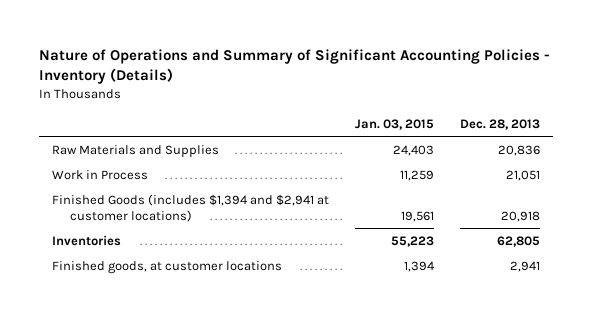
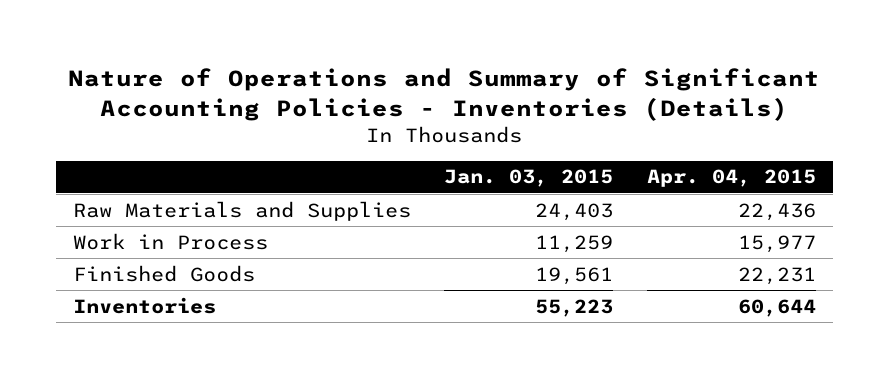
[39,48,551,85] Nature of Operations and Summary of Significant Accounting Policies - Inventory (Details) -> [68,68,821,121] Nature of Operations and Summary of Significant Accounting Policies - Inventories (Details)
[460,118,541,130] Dec. 28, 2013 -> none
none -> [646,169,816,188] Apr. 04, 2015
[52,193,330,222] Finished Goods (includes $1,394 and $2,941 at customer locations) -> [73,264,256,282] Finished Goods
[52,260,283,274] Finished goods, at customer locations -> none

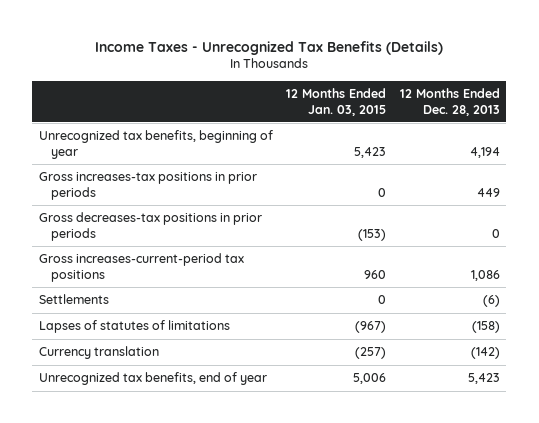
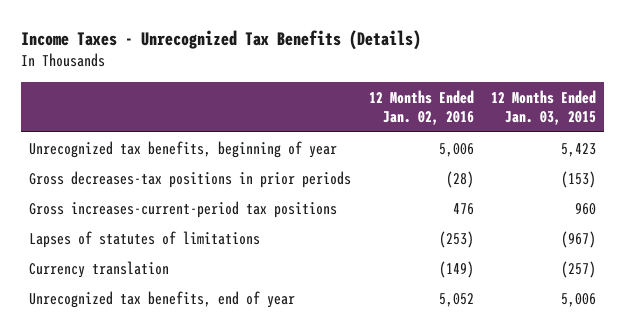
[399,87,500,116] 12 Months Ended Dec. 28, 2013 -> none
none -> [368,89,474,125] 12 Months Ended Jan. 02, 2016
[38,172,257,200] Gross increases-tax positions in prior periods -> none
[38,294,109,305] Settlements -> none

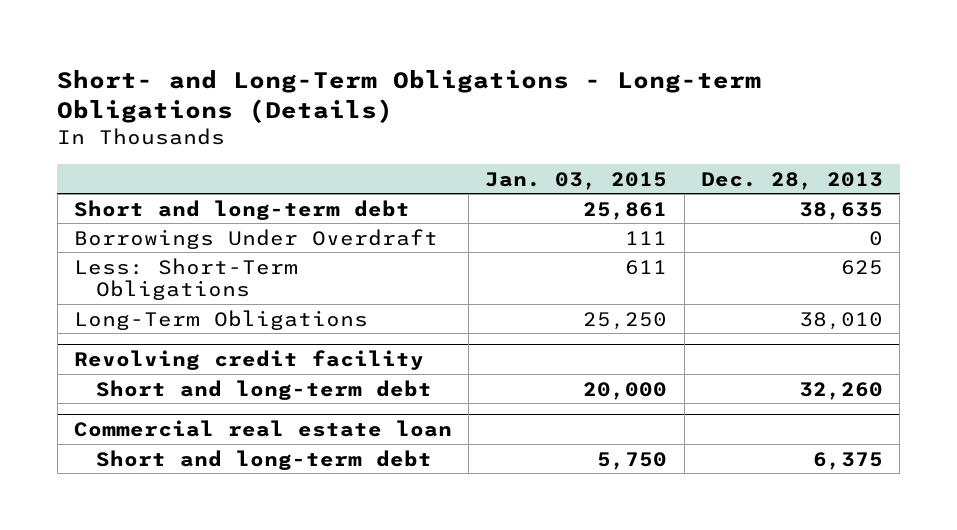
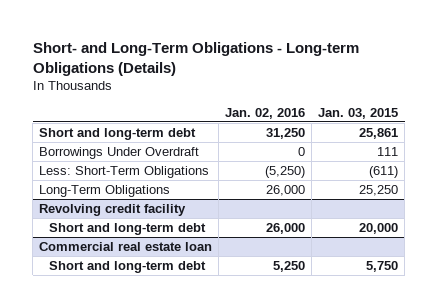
[700,171,883,190] Dec. 28, 2013 -> none
none -> [225,107,306,119] Jan. 02, 2016
[625,259,668,275] 611 -> [369,165,399,178] (611)

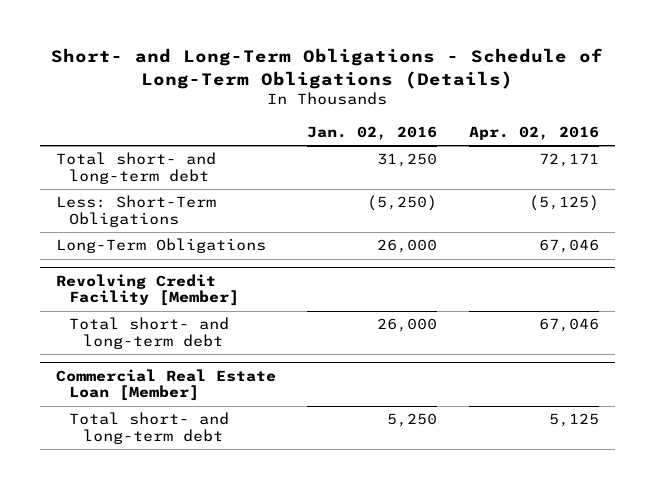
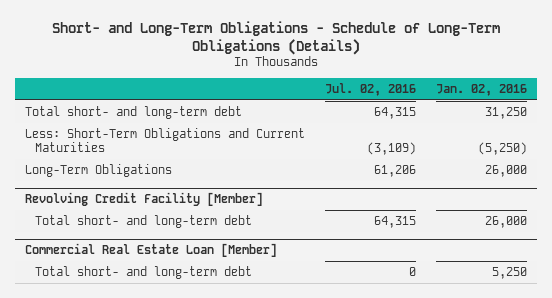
[469,125,600,140] Apr. 02, 2016 -> none
none -> [324,82,416,96] Jul. 02, 2016
[55,195,216,228] Less: Short-Term Obligations -> [24,127,305,152] Less: Short-Term Obligations and Current Maturities

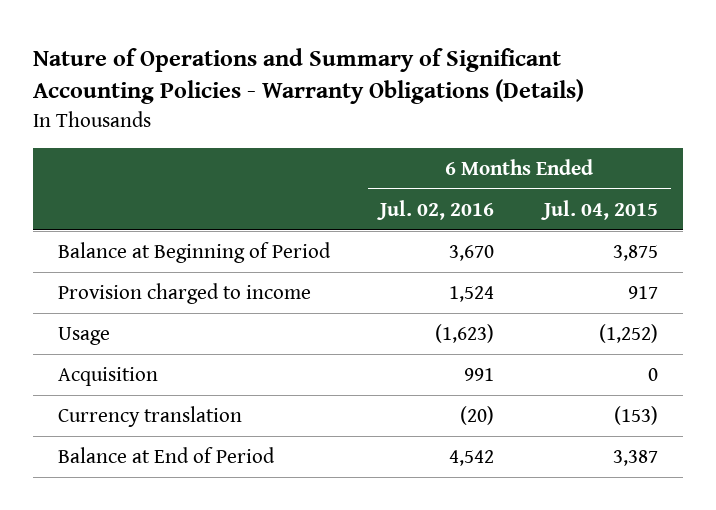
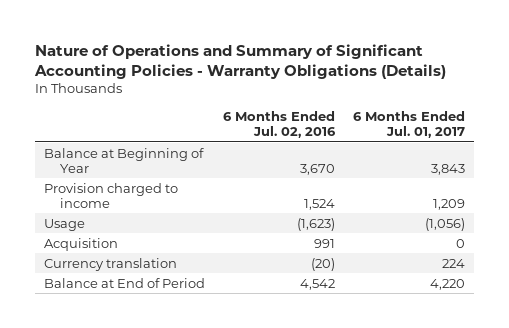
[541,199,659,220] Jul. 04, 2015 -> none
none -> [352,110,465,139] 6 Months Ended Jul. 01, 2017
[58,242,332,264] Balance at Beginning of Period -> [44,147,205,173] Balance at Beginning of Year

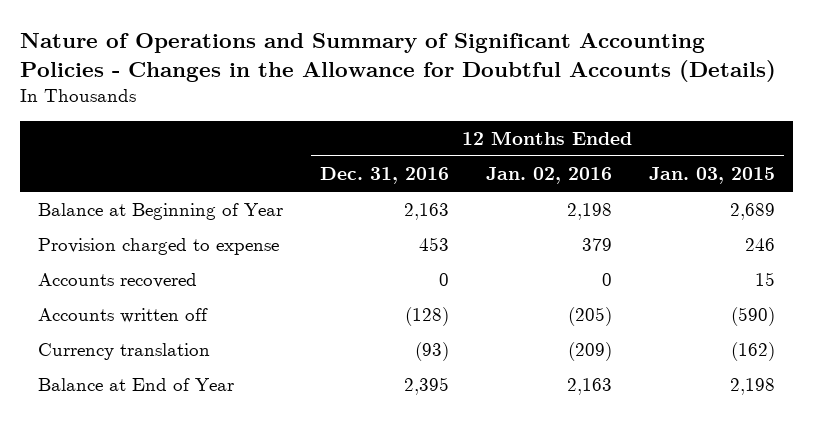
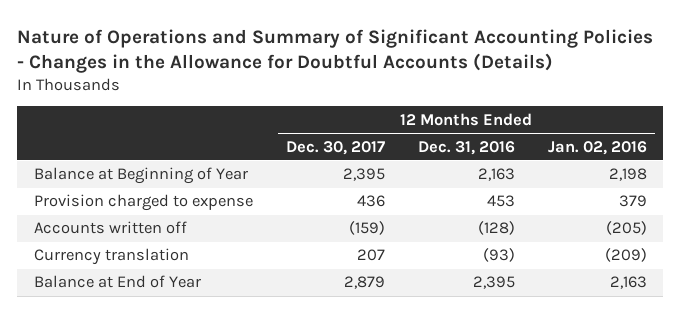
[648,166,775,184] Jan. 03, 2015 -> none
none -> [285,140,385,155] Dec. 30, 2017
[38,273,198,289] Accounts recovered -> none

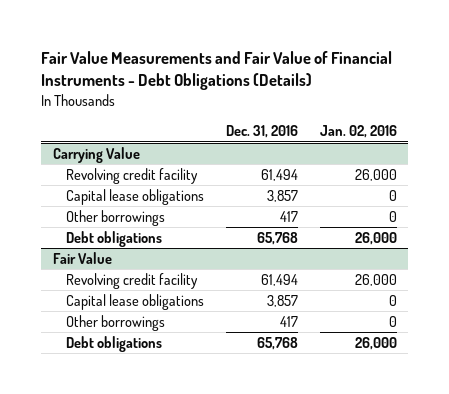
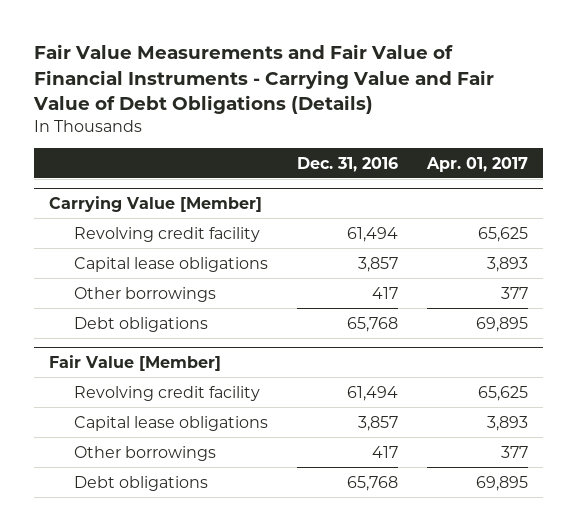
[41,50,393,91] Fair Value Measurements and Fair Value of Financial Instruments - Debt Obligations (Details) -> [33,44,495,114] Fair Value Measurements and Fair Value of Financial Instruments - Carrying Value and Fair Value of Debt Obligations (Details)
[319,125,397,139] Jan. 02, 2016 -> none
none -> [425,156,528,172] Apr. 01, 2017
[52,146,140,163] Carrying Value -> [48,196,262,213] Carrying Value [Member]
[52,251,112,264] Fair Value -> [48,355,221,372] Fair Value [Member]

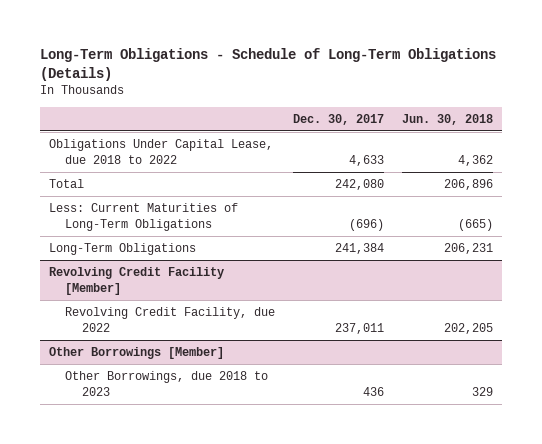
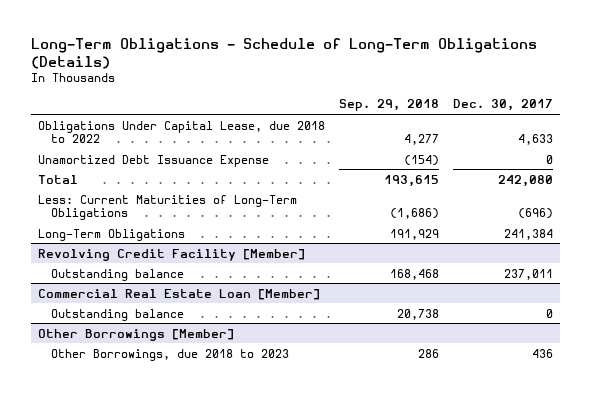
[402,113,494,125] Jun. 30, 2018 -> none
none -> [339,99,440,112] Sep. 29, 2018
none -> [37,154,269,167] Unamortized Debt Issuance Expense
[65,307,276,332] Revolving Credit Facility, due 2022 -> [50,268,184,281] Outstanding balance
none -> [37,288,320,300] Commercial Real Estate Loan [Member]
none -> [50,308,184,321] Outstanding balance

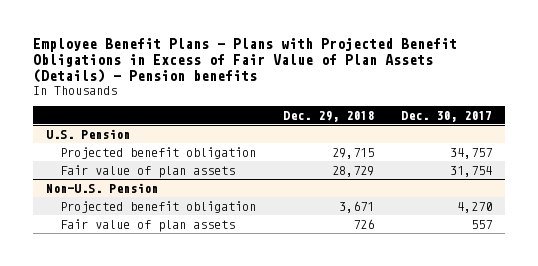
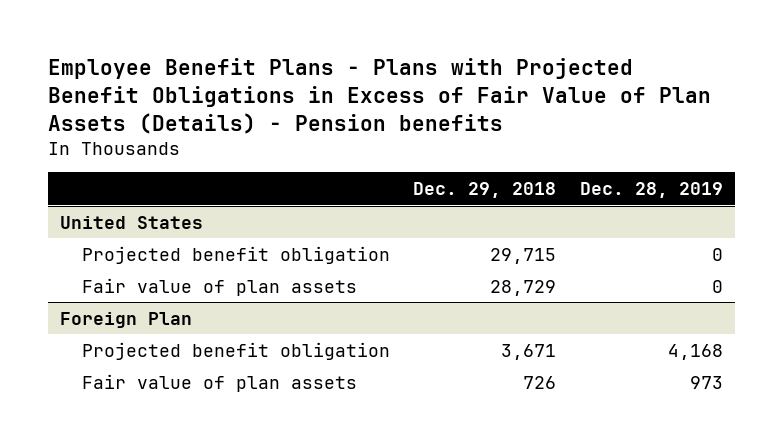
[400,110,492,122] Dec. 30, 2017 -> none
none -> [580,182,724,199] Dec. 28, 2019
[46,128,131,139] U.S. Pension -> none
none -> [59,215,203,229] United States
[46,182,159,193] Non-U.S. Pension -> [59,311,192,328] Foreign Plan

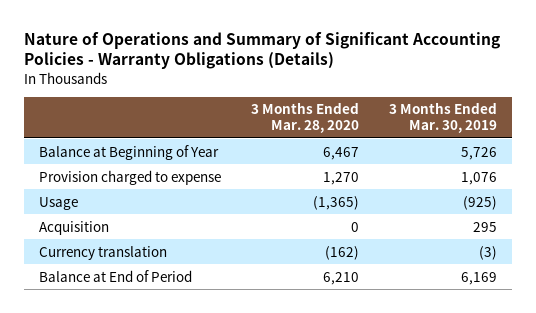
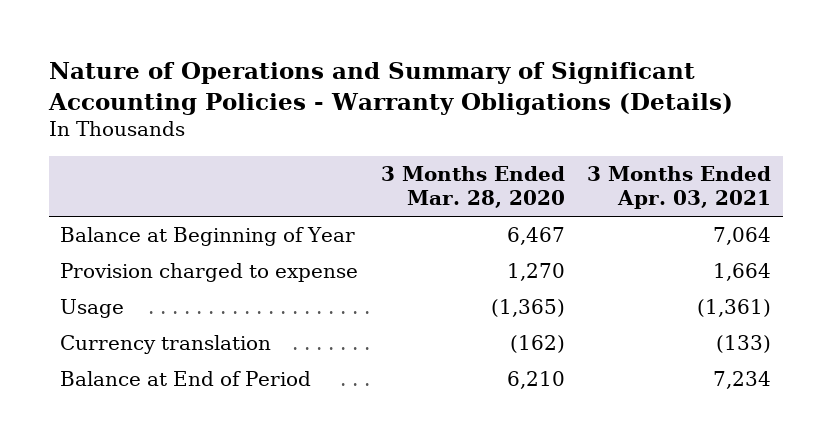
[389,102,498,133] 3 Months Ended Mar. 30, 2019 -> none
none -> [587,166,772,210] 3 Months Ended Apr. 03, 2021
[39,220,110,235] Acquisition -> none

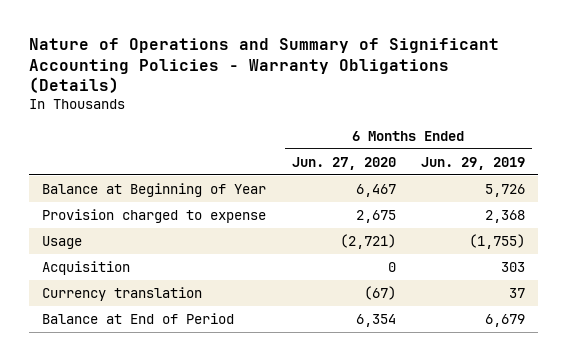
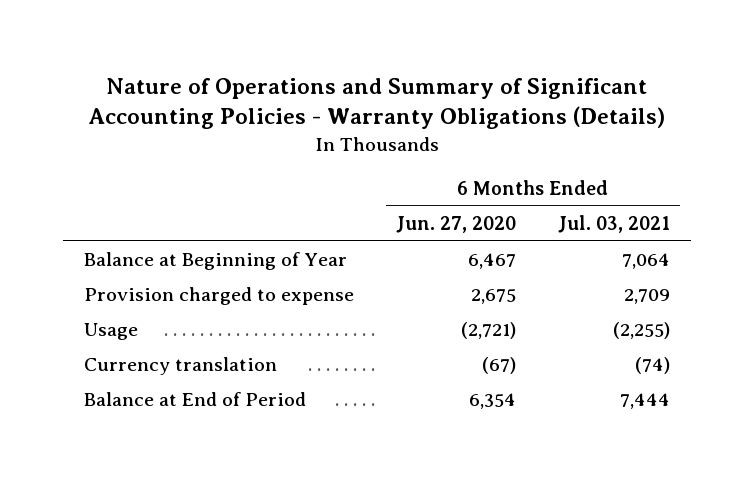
[421,156,526,170] Jun. 29, 2019 -> none
none -> [557,214,670,233] Jul. 03, 2021
[41,260,130,275] Acquisition -> none

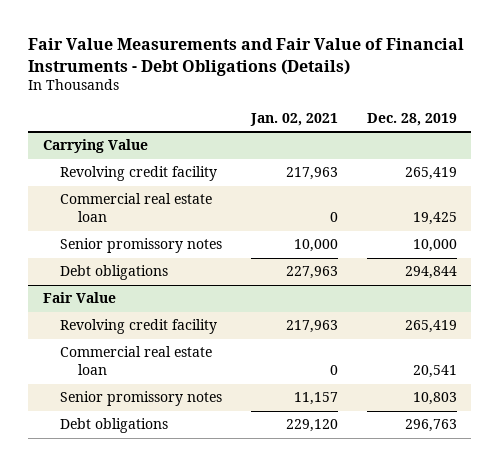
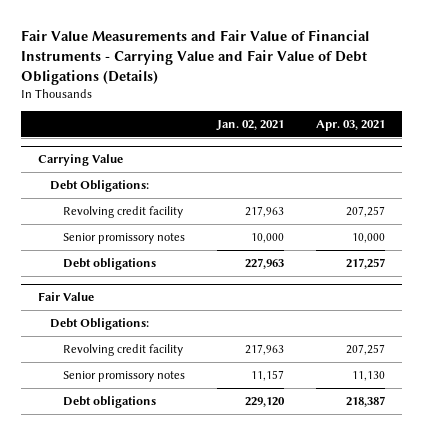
[28,37,465,76] Fair Value Measurements and Fair Value of Financial Instruments - Debt Obligations (Details) -> [21,30,370,85] Fair Value Measurements and Fair Value of Financial Instruments - Carrying Value and Fair Value of Debt Obligations (Details)
[366,112,457,126] Dec. 28, 2019 -> none
none -> [316,119,386,131] Apr. 03, 2021
none -> [50,180,150,193] Debt Obligations:
[60,193,213,223] Commercial real estate loan -> none
none -> [50,318,150,331] Debt Obligations:
[60,346,213,376] Commercial real estate loan -> none

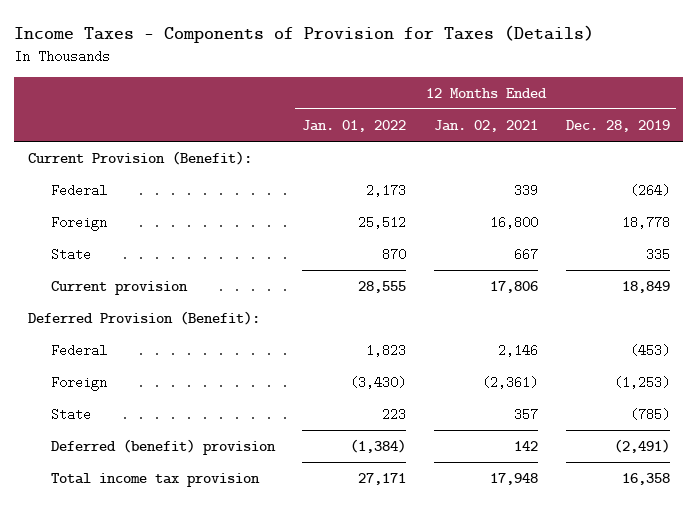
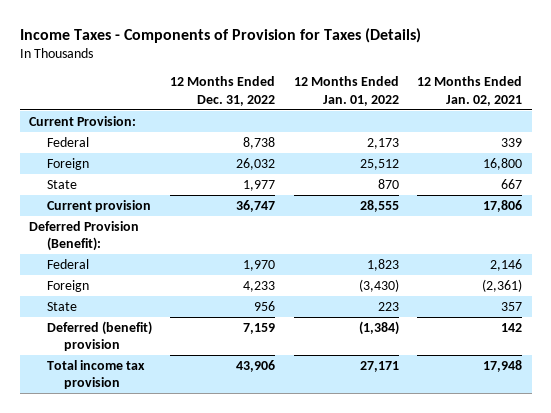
[565,119,670,132] Dec. 28, 2019 -> none
none -> [170,76,276,106] 12 Months Ended Dec. 31, 2022
[28,150,253,165] Current Provision (Benefit): -> [28,115,136,126] Current Provision:

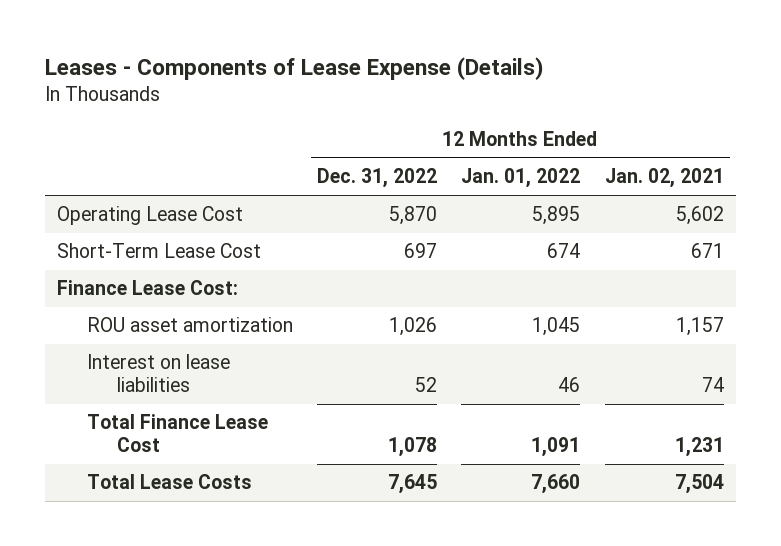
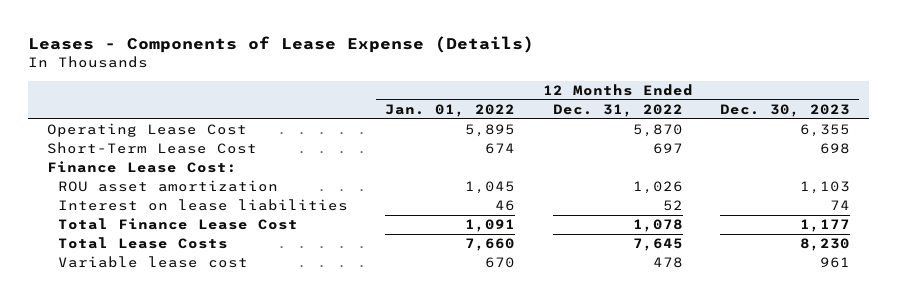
[604,168,724,189] Jan. 02, 2021 -> none
none -> [719,103,850,117] Dec. 30, 2023
none -> [57,256,248,269] Variable lease cost

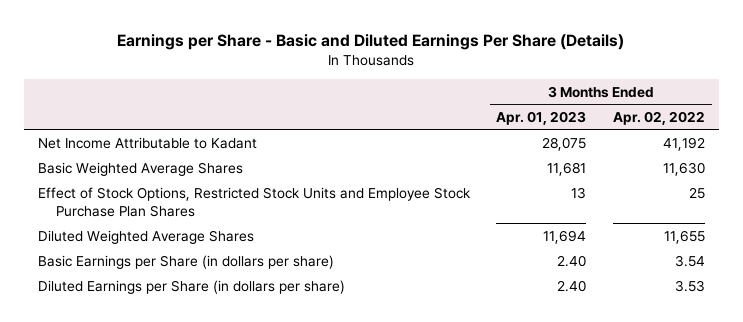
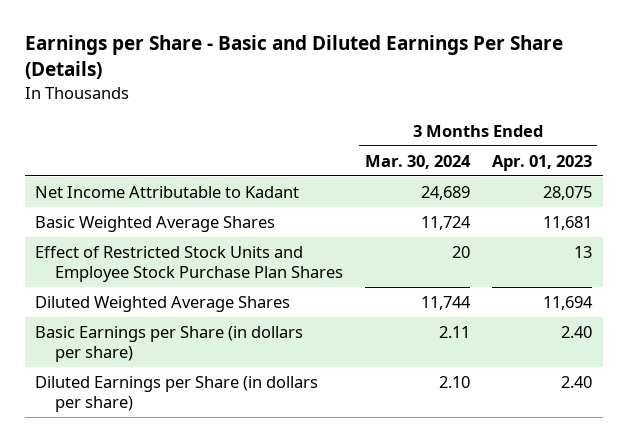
[613,110,706,125] Apr. 02, 2022 -> none
none -> [364,154,471,169] Mar. 30, 2024
[37,186,471,217] Effect of Stock Options, Restricted Stock Units and Employee Stock Purchase Plan Shares -> [35,246,344,283] Effect of Restricted Stock Units and Employee Stock Purchase Plan Shares

